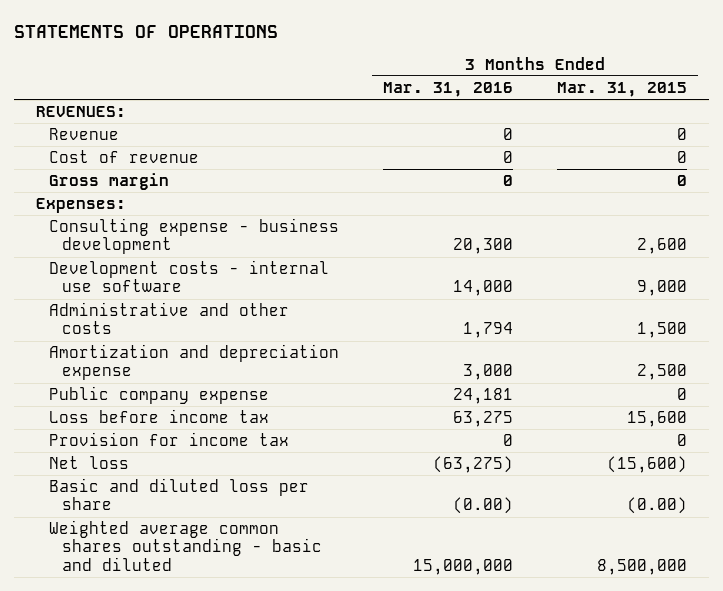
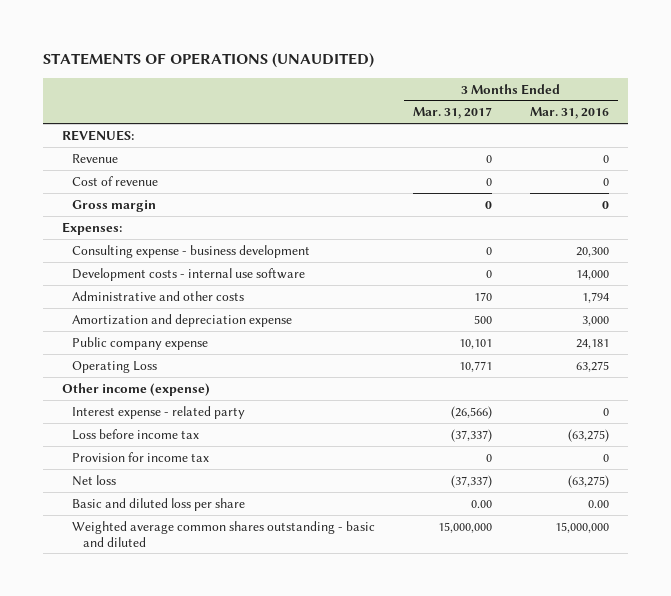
[13,24,278,38] STATEMENTS OF OPERATIONS -> [43,53,375,69] STATEMENTS OF OPERATIONS (UNAUDITED)
[556,81,687,97] Mar. 31, 2015 -> none
none -> [413,107,493,120] Mar. 31, 2017
none -> [72,360,158,373] Operating Loss
none -> [62,382,211,396] Other income (expense)
none -> [72,405,246,419] Interest expense - related party
[452,410,513,427] 63,275 -> [567,428,609,442] (63,275)
[452,497,513,515] (0.00) -> [587,499,609,508] 0.00

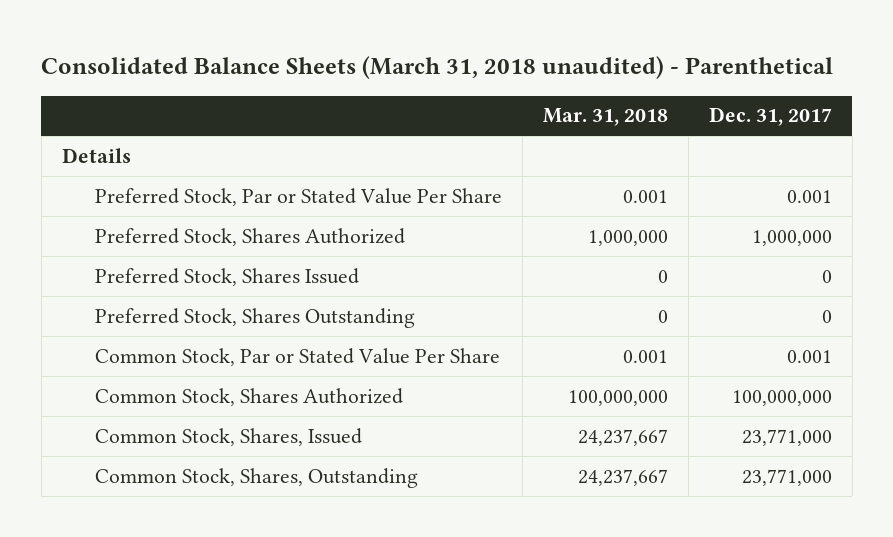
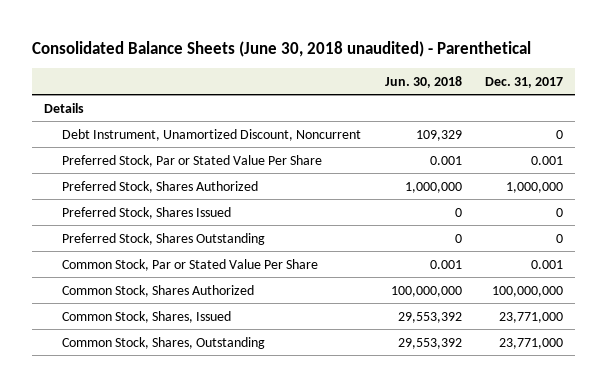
[41,56,834,80] Consolidated Balance Sheets (March 31, 2018 unaudited) - Parenthetical -> [32,41,532,58] Consolidated Balance Sheets (June 30, 2018 unaudited) - Parenthetical
[542,108,668,127] Mar. 31, 2018 -> none
none -> [384,75,462,88] Jun. 30, 2018
none -> [62,128,362,141] Debt Instrument, Unamortized Discount, Noncurrent

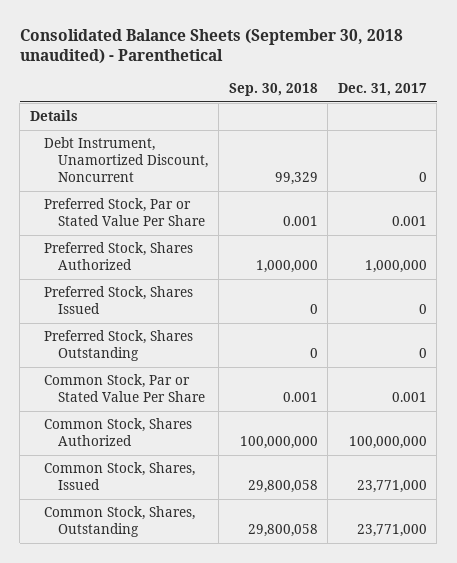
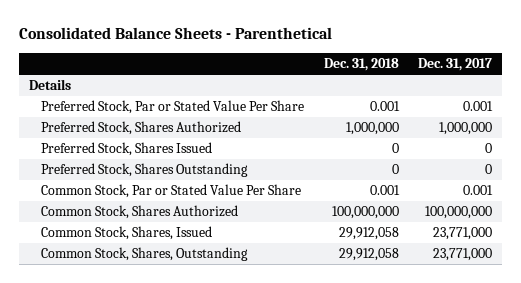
[19,28,403,65] Consolidated Balance Sheets (September 30, 2018 unaudited) - Parenthetical -> [18,27,332,40] Consolidated Balance Sheets - Parenthetical
[228,83,318,97] Sep. 30, 2018 -> none
none -> [323,57,399,71] Dec. 31, 2018
[44,137,209,183] Debt Instrument, Unamortized Discount, Noncurrent -> none

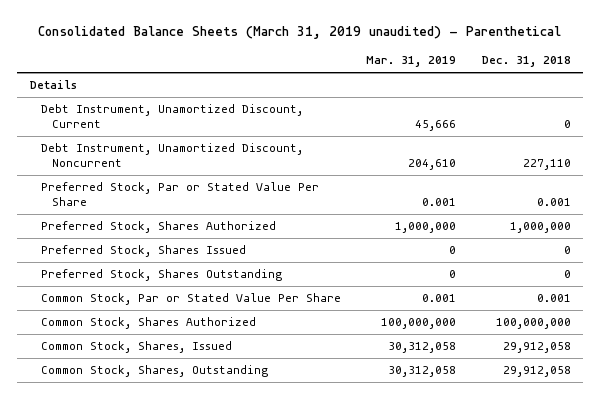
[18,27,332,40] Consolidated Balance Sheets - Parenthetical -> [38,25,562,39] Consolidated Balance Sheets (March 31, 2019 unaudited) - Parenthetical
[418,57,493,71] Dec. 31, 2017 -> none
none -> [366,56,457,68] Mar. 31, 2019
none -> [40,104,303,128] Debt Instrument, Unamortized Discount, Current
none -> [40,143,303,167] Debt Instrument, Unamortized Discount, Noncurrent

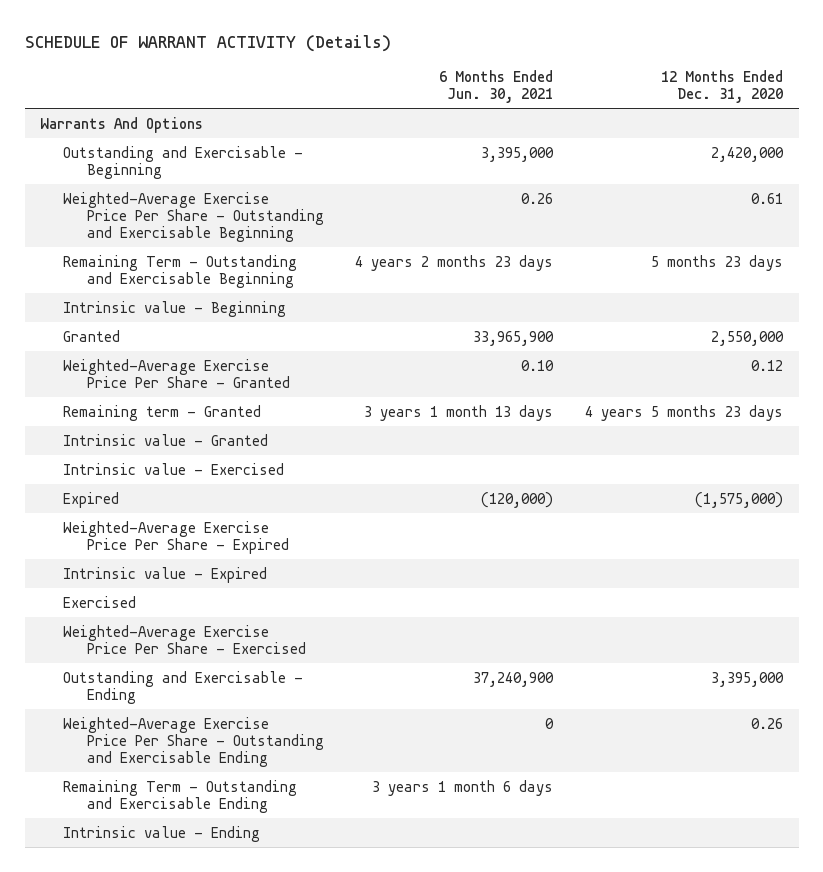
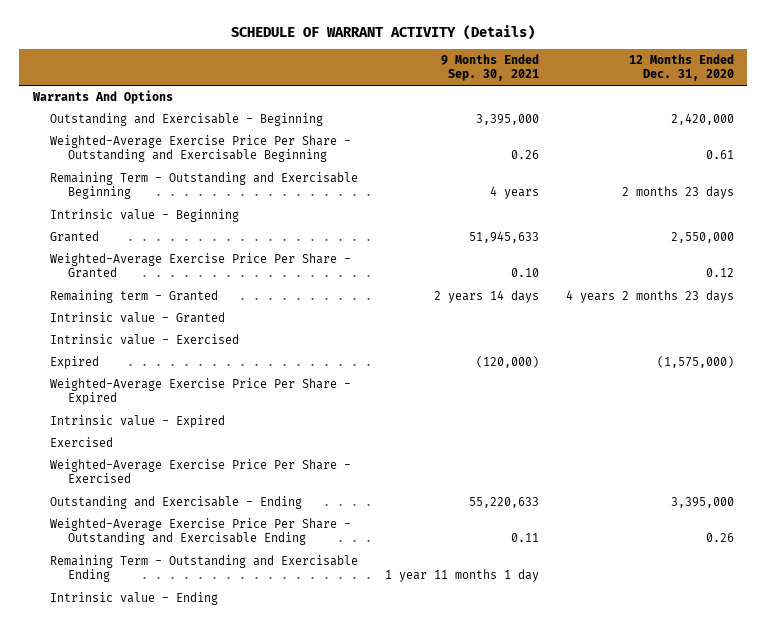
[439,70,554,104] 6 Months Ended Jun. 30, 2021 -> none
none -> [441,54,540,82] 9 Months Ended Sep. 30, 2021
[651,254,784,271] 5 months 23 days -> [622,186,735,200] 2 months 23 days
[585,404,784,421] 4 years 5 months 23 days -> [566,290,735,304] 4 years 2 months 23 days

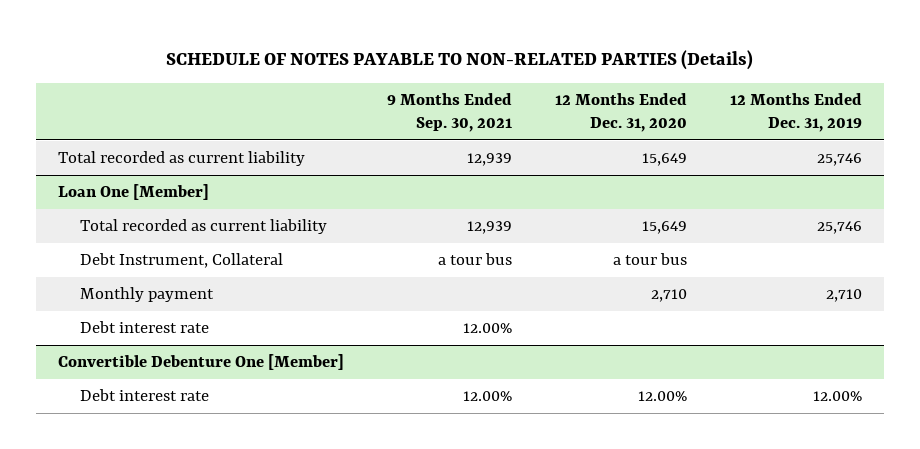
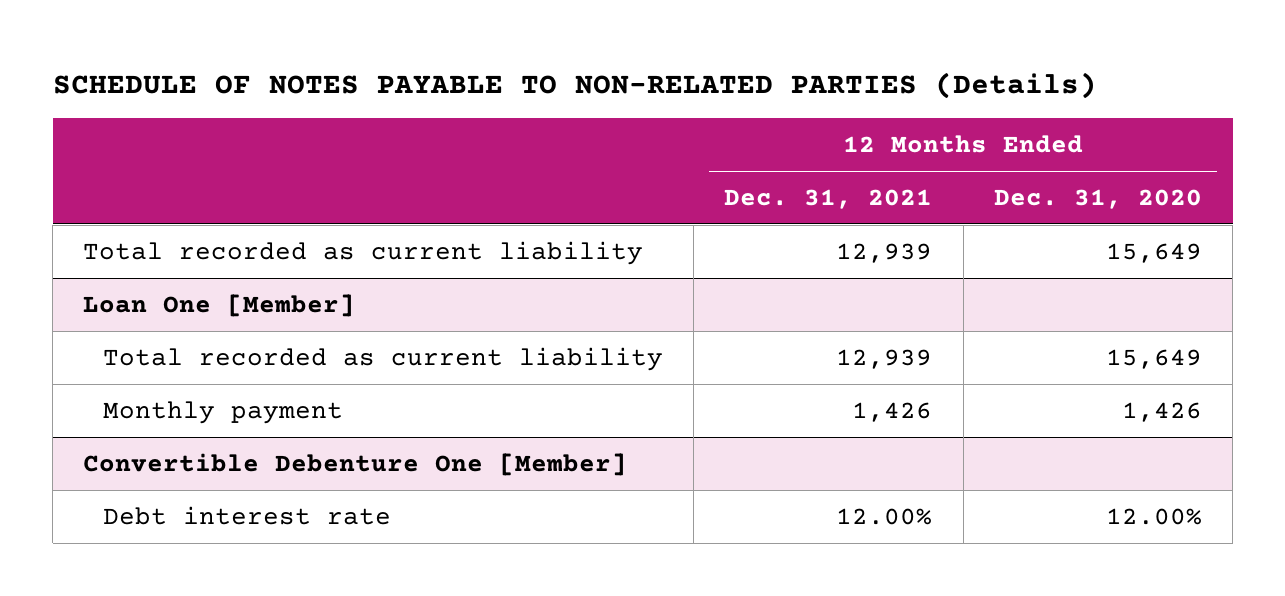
[386,93,512,132] 9 Months Ended Sep. 30, 2021 -> none
[730,93,863,132] 12 Months Ended Dec. 31, 2019 -> none
none -> [724,188,933,209] Dec. 31, 2021
[80,253,284,269] Debt Instrument, Collateral -> none
[80,321,210,334] Debt interest rate -> none
[650,289,687,303] 2,710 -> [1121,401,1202,422] 1,426

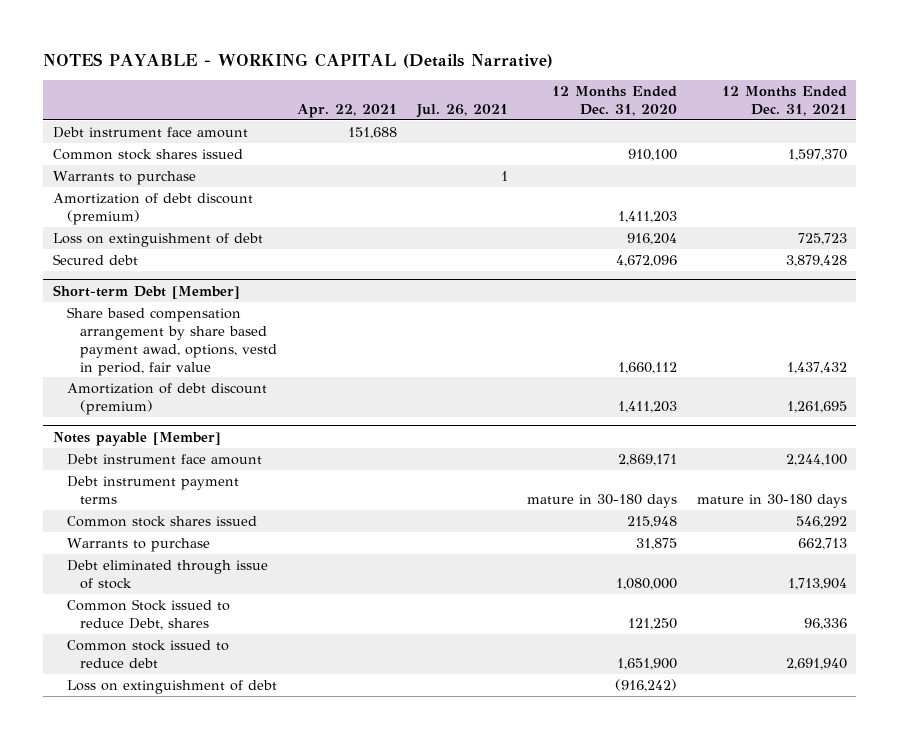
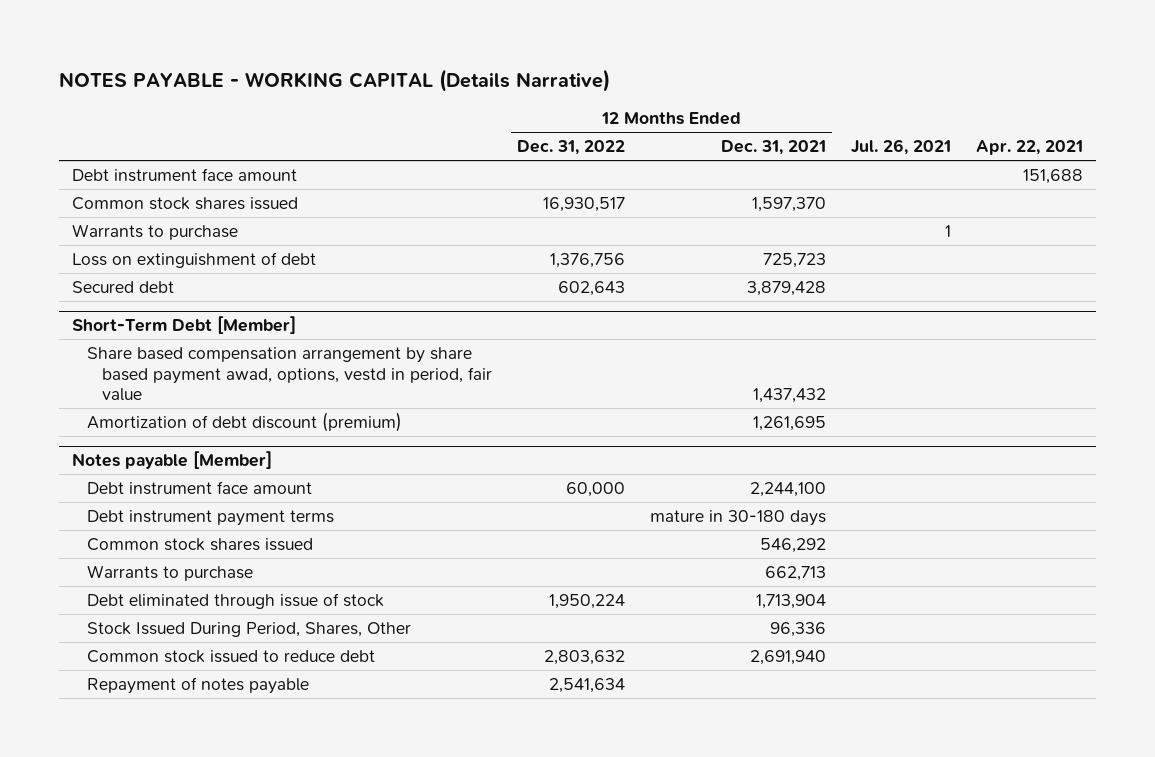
[552,86,678,116] 12 Months Ended Dec. 31, 2020 -> none
none -> [517,140,626,156] Dec. 31, 2022
[52,192,253,225] Amortization of debt discount (premium) -> none
[52,284,240,299] Short-term Debt [Member] -> [71,316,296,335] Short-Term Debt [Member]
[66,598,230,630] Common Stock issued to reduce Debt, shares -> [87,621,412,637] Stock Issued During Period, Shares, Other
[66,679,277,694] Loss on extinguishment of debt -> none
none -> [87,676,310,694] Repayment of notes payable

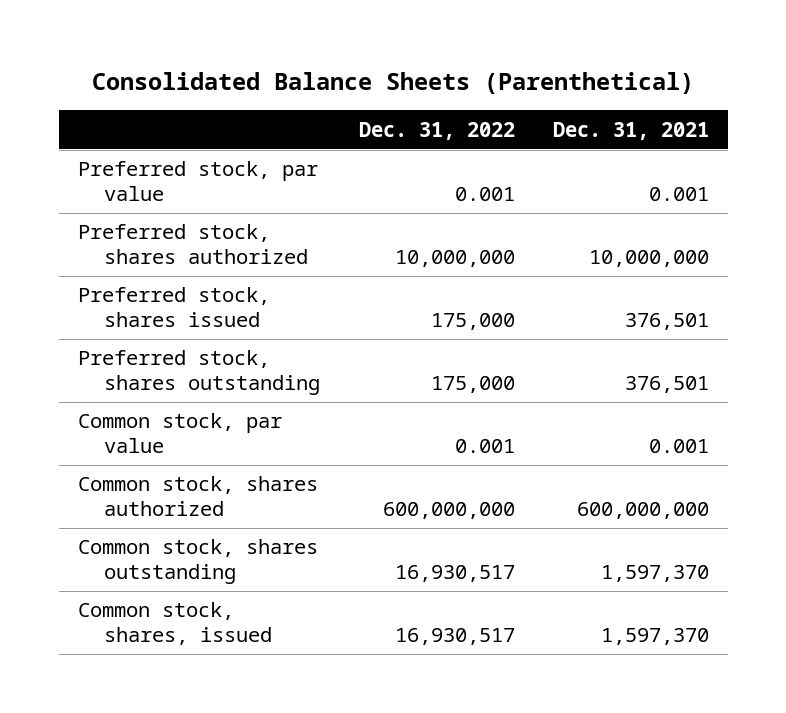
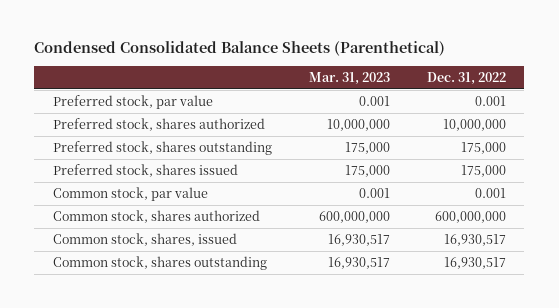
[92,72,695,95] Consolidated Balance Sheets (Parenthetical) -> [34,41,446,57] Condensed Consolidated Balance Sheets (Parenthetical)
[552,121,709,140] Dec. 31, 2021 -> none
none -> [308,71,390,85] Mar. 31, 2023
[77,287,270,328] Preferred stock, shares issued -> [52,163,238,177] Preferred stock, shares issued
[77,539,318,585] Common stock, shares outstanding -> [52,255,267,270] Common stock, shares outstanding

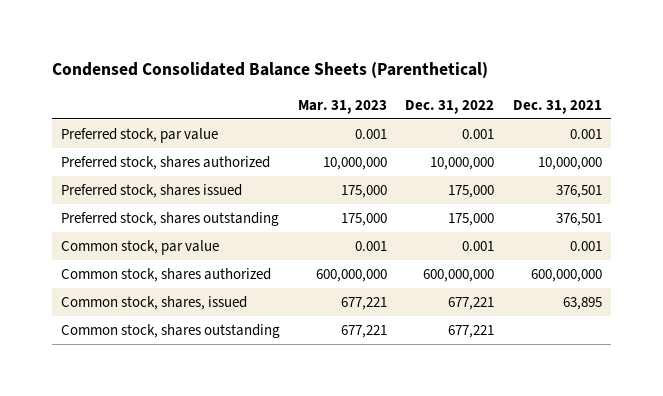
none -> [512,99,602,114] Dec. 31, 2021
[52,140,272,155] Preferred stock, shares outstanding -> [60,212,279,227] Preferred stock, shares outstanding
[327,233,390,246] 16,930,517 -> [341,297,388,311] 677,221
[443,233,506,246] 16,930,517 -> [448,297,495,311] 677,221
[327,256,390,269] 16,930,517 -> [341,325,388,339] 677,221
[443,256,506,269] 16,930,517 -> [448,325,495,339] 677,221

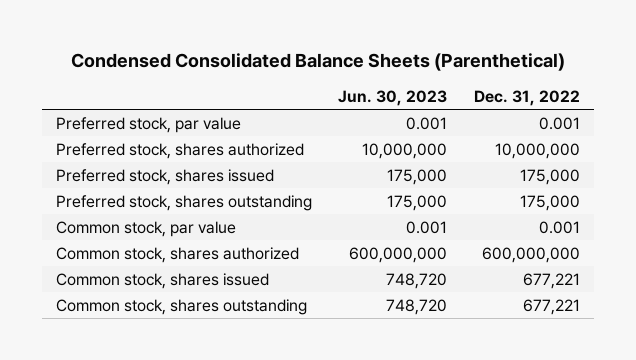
[298,99,388,114] Mar. 31, 2023 -> none
[512,99,602,114] Dec. 31, 2021 -> none
none -> [338,90,448,107] Jun. 30, 2023
[60,296,247,311] Common stock, shares, issued -> [55,272,269,289] Common stock, shares issued

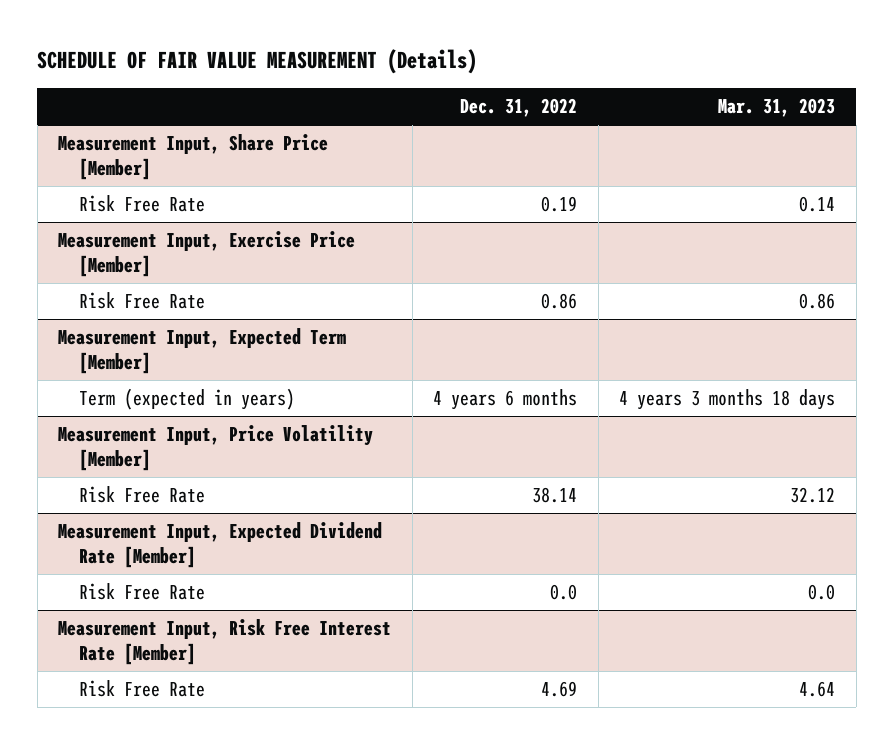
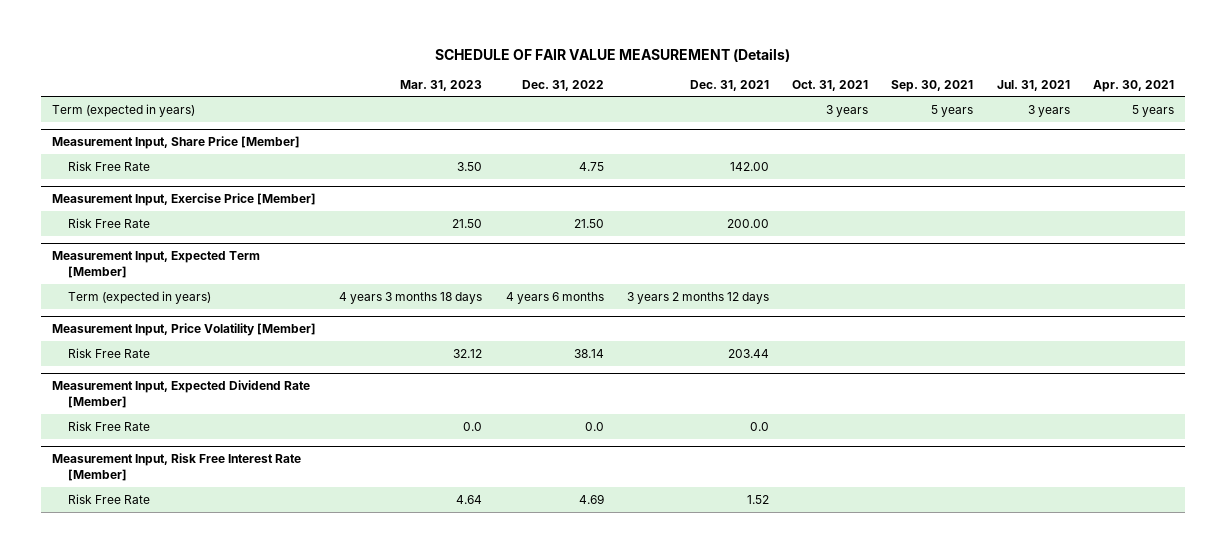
none -> [689,79,769,91] Dec. 31, 2021
none -> [792,79,869,91] Oct. 31, 2021
none -> [891,79,974,92] Sep. 30, 2021
none -> [996,79,1070,91] Jul. 31, 2021
none -> [1092,79,1174,92] Apr. 30, 2021
none -> [52,103,196,117] Term (expected in years)
[541,195,578,212] 0.19 -> [578,161,604,171] 4.75
[799,195,836,212] 0.14 -> [457,161,483,171] 3.50
[541,292,578,309] 0.86 -> [573,218,604,228] 21.50
[799,292,836,309] 0.86 -> [452,218,483,228] 21.50

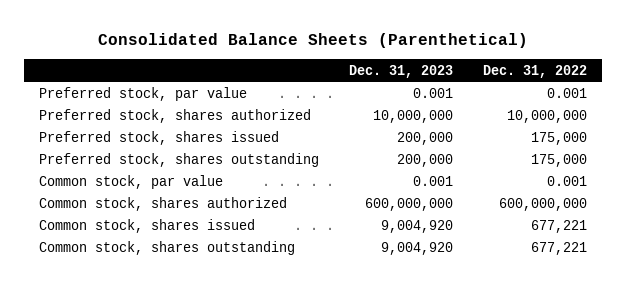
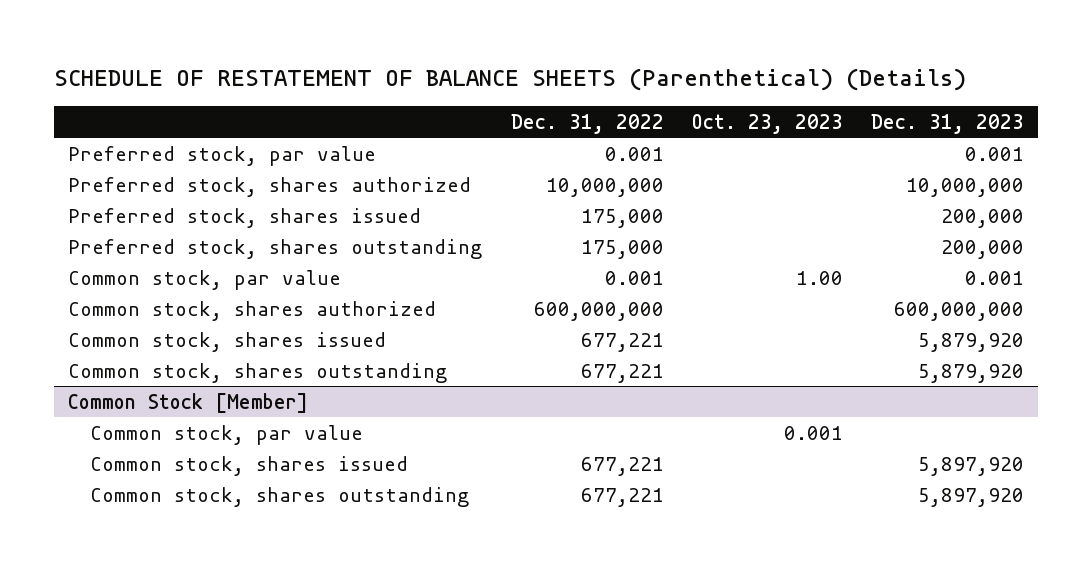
[97,33,528,49] Consolidated Balance Sheets (Parenthetical) -> [54,67,967,91] SCHEDULE OF RESTATEMENT OF BALANCE SHEETS (Parenthetical) (Details)
none -> [691,113,843,134] Oct. 23, 2023
[380,219,453,233] 9,004,920 -> [917,332,1024,352] 5,879,920
[380,241,453,255] 9,004,920 -> [917,363,1024,383] 5,879,920
none -> [68,392,309,413] Common Stock [Member]
none -> [89,424,363,445] Common stock, par value
none -> [89,455,408,476] Common stock, shares issued
none -> [89,486,469,507] Common stock, shares outstanding

